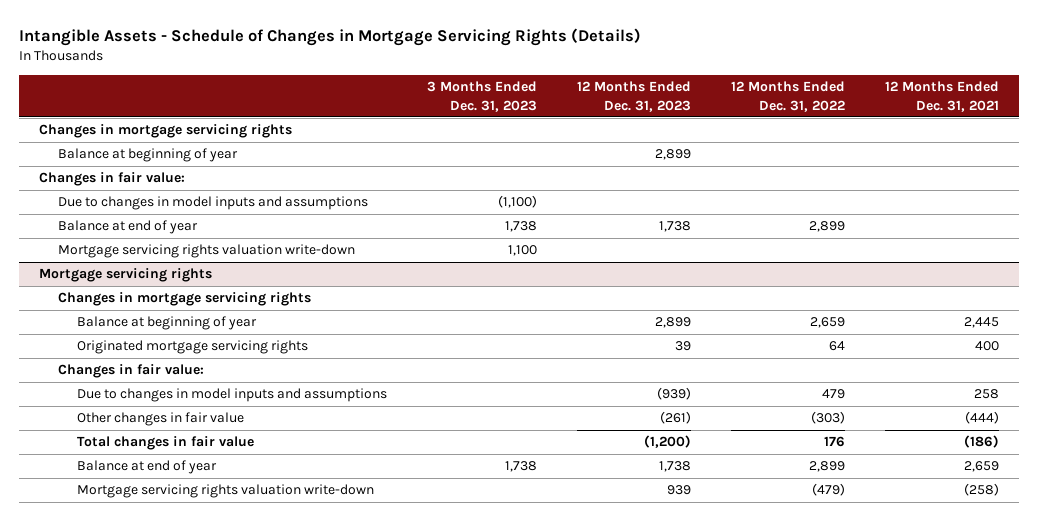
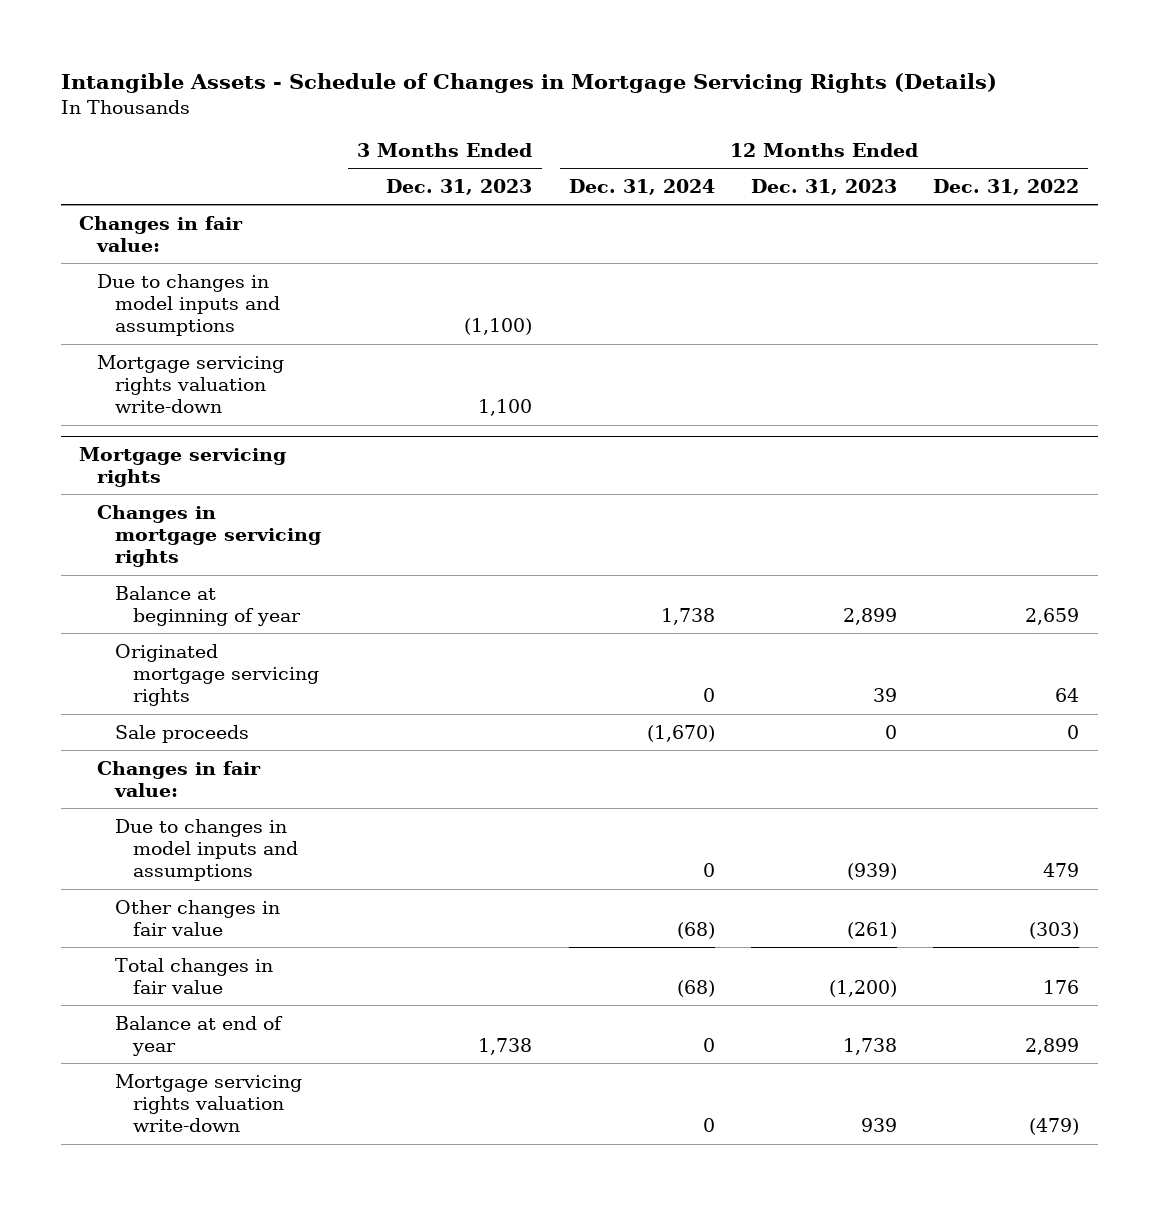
[885,81,1000,112] 12 Months Ended Dec. 31, 2021 -> none
none -> [568,179,715,196] Dec. 31, 2024
[39,124,293,139] Changes in mortgage servicing rights -> none
[58,148,239,163] Balance at beginning of year -> none
[58,220,199,235] Balance at end of year -> none
none -> [115,724,250,743] Sale proceeds

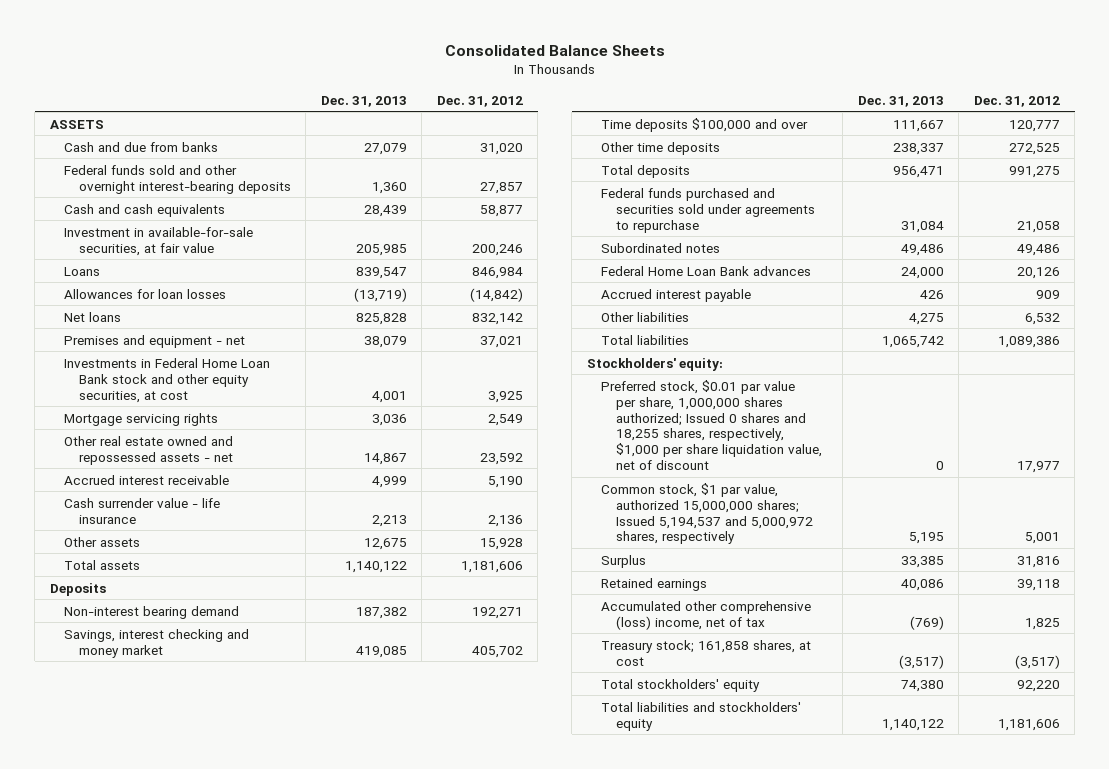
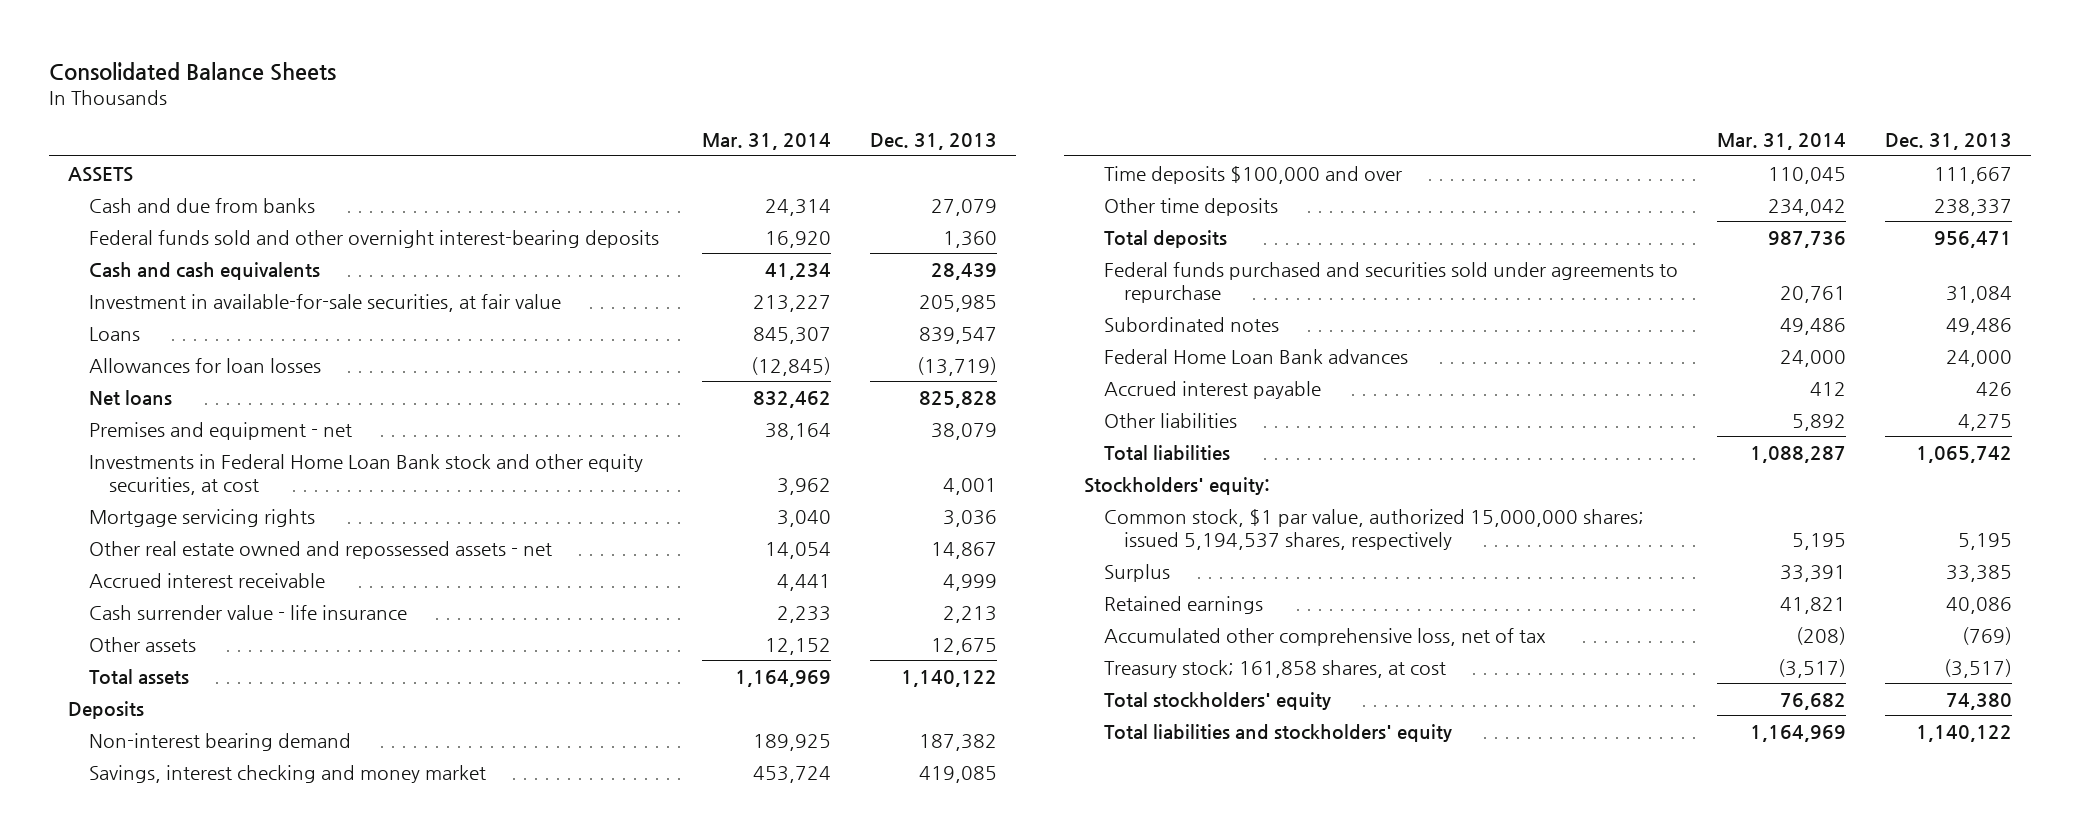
[436,95,523,107] Dec. 31, 2012 -> none
none -> [701,133,831,151] Mar. 31, 2014
[601,379,822,471] Preferred stock, $0.01 par value per share, 1,000,000 shares authorized; Issued 0 shares and 18,255 shares, respectively, $1,000 per share liquidation value, net of discount -> none
[601,482,813,545] Common stock, $1 par value, authorized 15,000,000 shares; Issued 5,194,537 and 5,000,972 shares, respectively -> [1103,508,1644,550] Common stock, $1 par value, authorized 15,000,000 shares; issued 5,194,537 shares, respectively
[601,600,812,630] Accumulated other comprehensive (loss) income, net of tax -> [1103,627,1546,646] Accumulated other comprehensive loss, net of tax

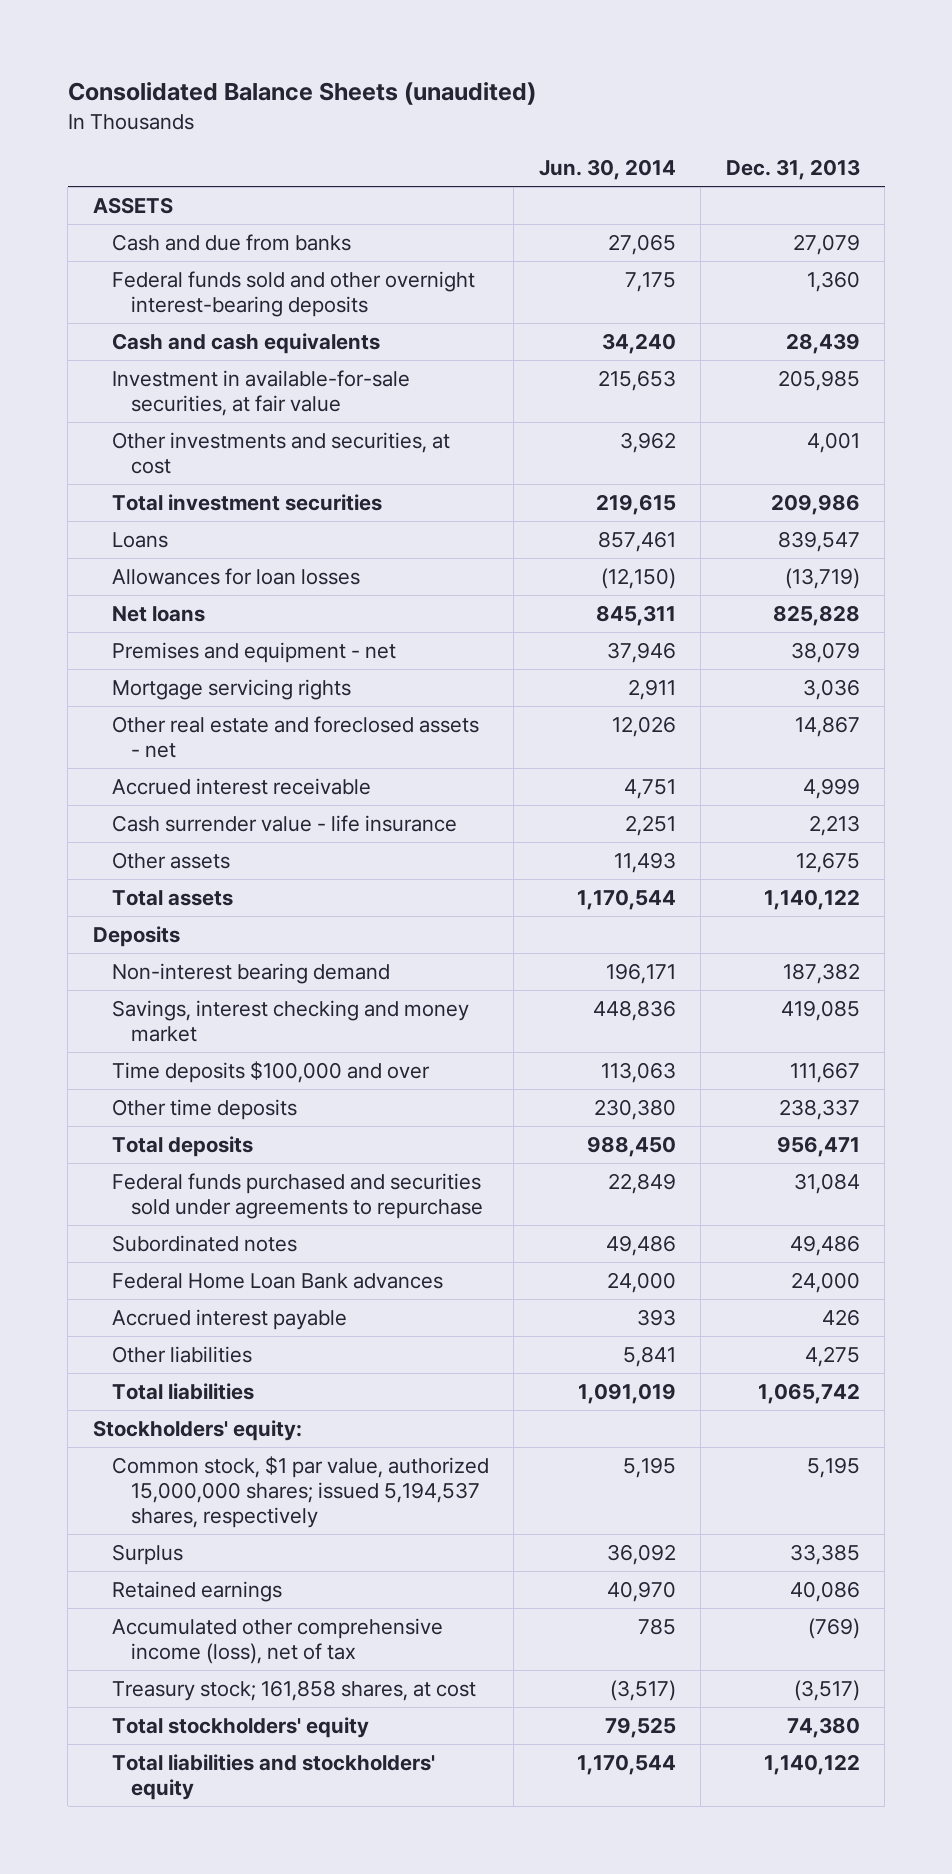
[48,61,336,81] Consolidated Balance Sheets -> [67,82,536,106] Consolidated Balance Sheets (unaudited)
[701,133,831,151] Mar. 31, 2014 -> none
none -> [538,159,676,181] Jun. 30, 2014
none -> [111,431,450,475] Other investments and securities, at cost
none -> [111,493,382,511] Total investment securities
[88,453,643,495] Investments in Federal Home Loan Bank stock and other equity securities, at cost -> none
[88,540,552,559] Other real estate owned and repossessed assets - net -> [111,715,479,759] Other real estate and foreclosed assets - net
[1103,627,1546,646] Accumulated other comprehensive loss, net of tax -> [111,1617,443,1665] Accumulated other comprehensive income (loss), net of tax

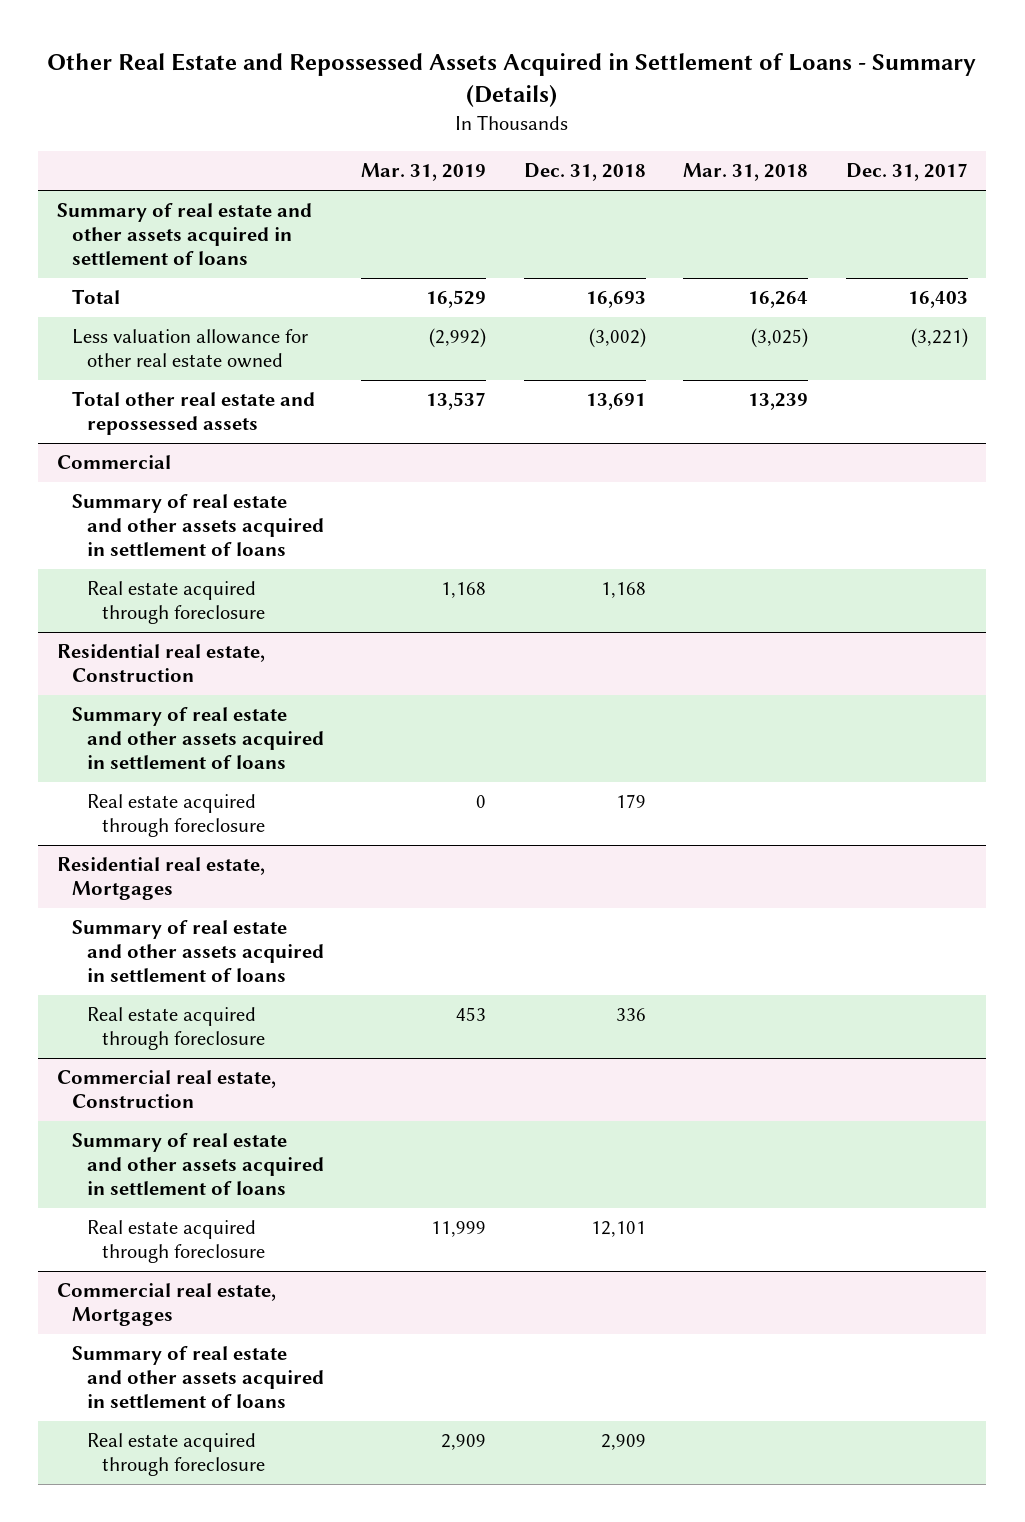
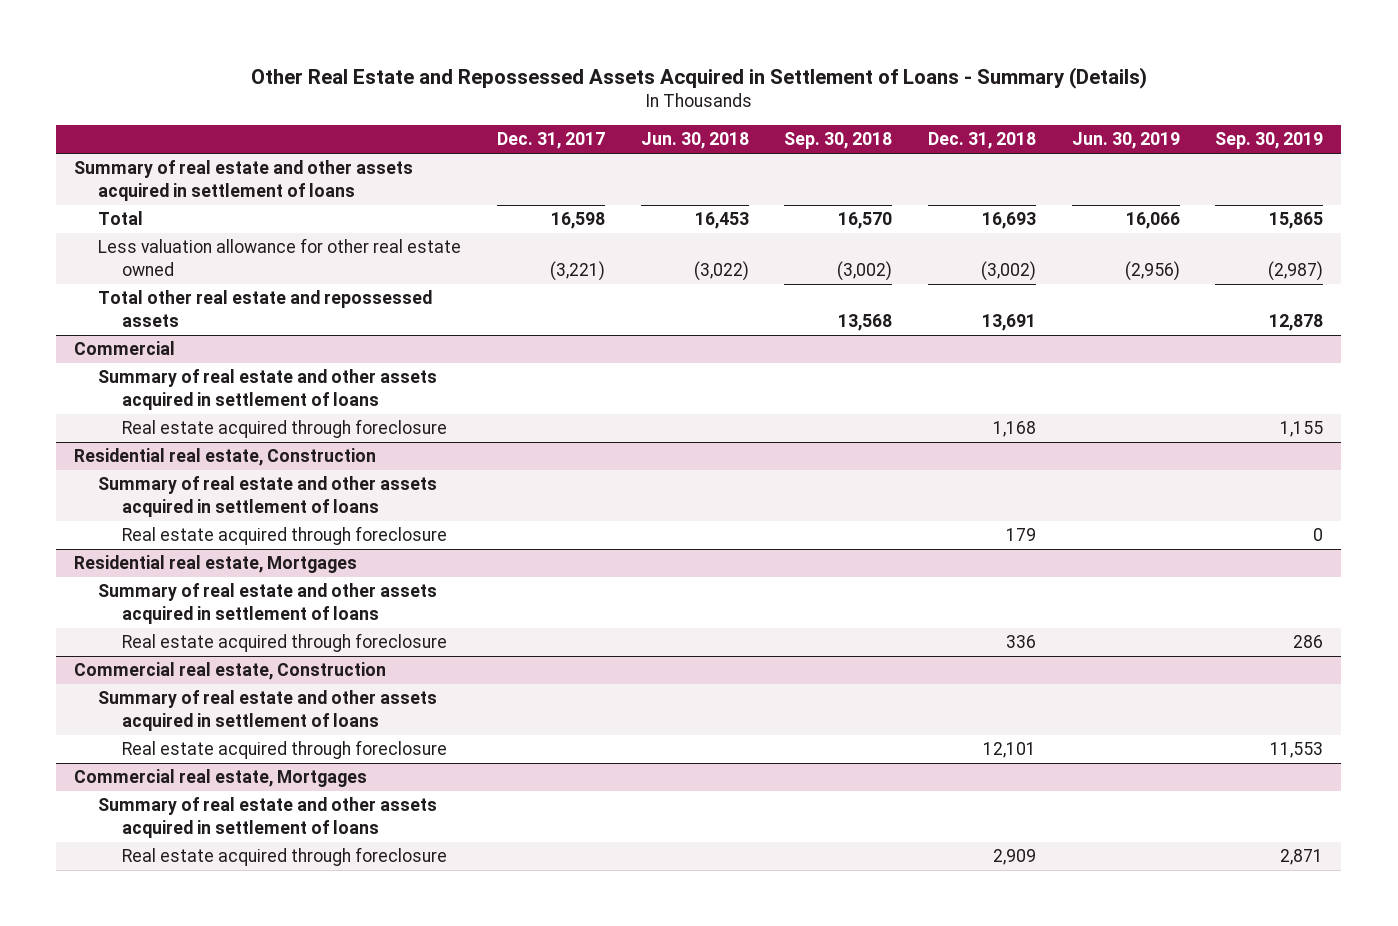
[361,163,487,182] Mar. 31, 2019 -> none
[683,163,809,182] Mar. 31, 2018 -> none
none -> [640,132,749,150] Jun. 30, 2018
none -> [784,132,893,150] Sep. 30, 2018
none -> [1071,132,1180,150] Jun. 30, 2019
none -> [1215,132,1324,150] Sep. 30, 2019
[907,291,968,309] 16,403 -> [550,212,605,230] 16,598

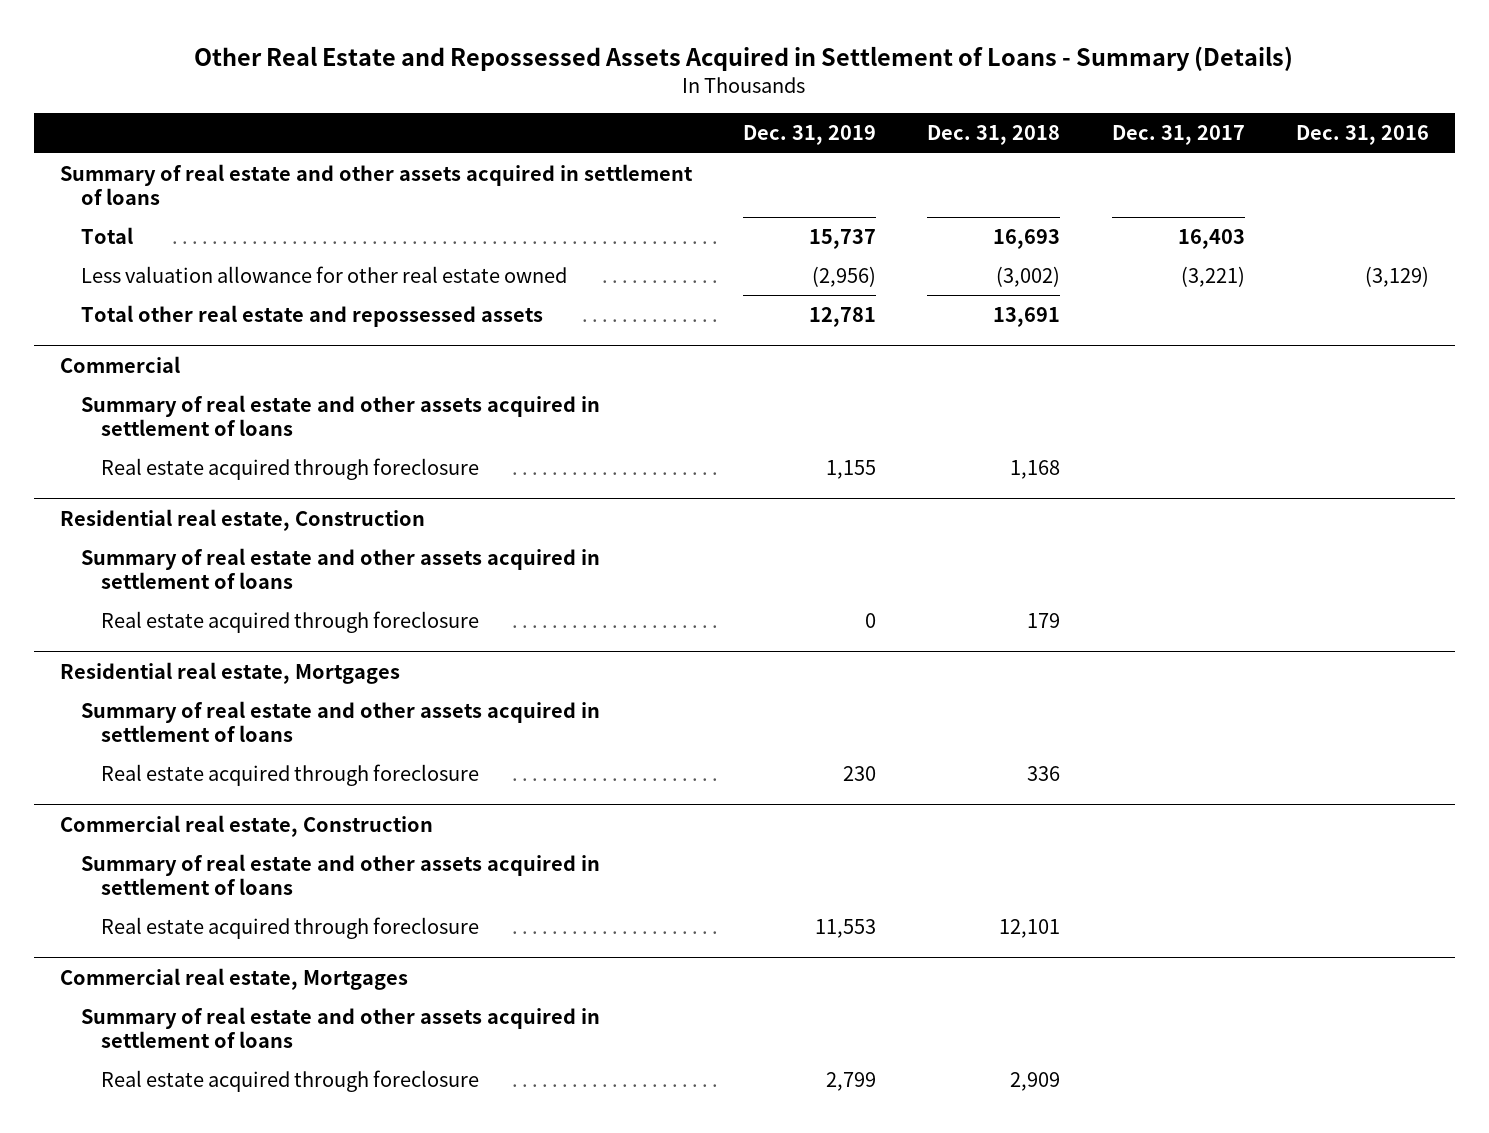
[640,132,749,150] Jun. 30, 2018 -> none
[784,132,893,150] Sep. 30, 2018 -> none
[1071,132,1180,150] Jun. 30, 2019 -> none
[1215,132,1324,150] Sep. 30, 2019 -> none
none -> [743,125,877,146] Dec. 31, 2019
none -> [1295,125,1429,146] Dec. 31, 2016
[550,212,605,230] 16,598 -> [1177,229,1245,250] 16,403

